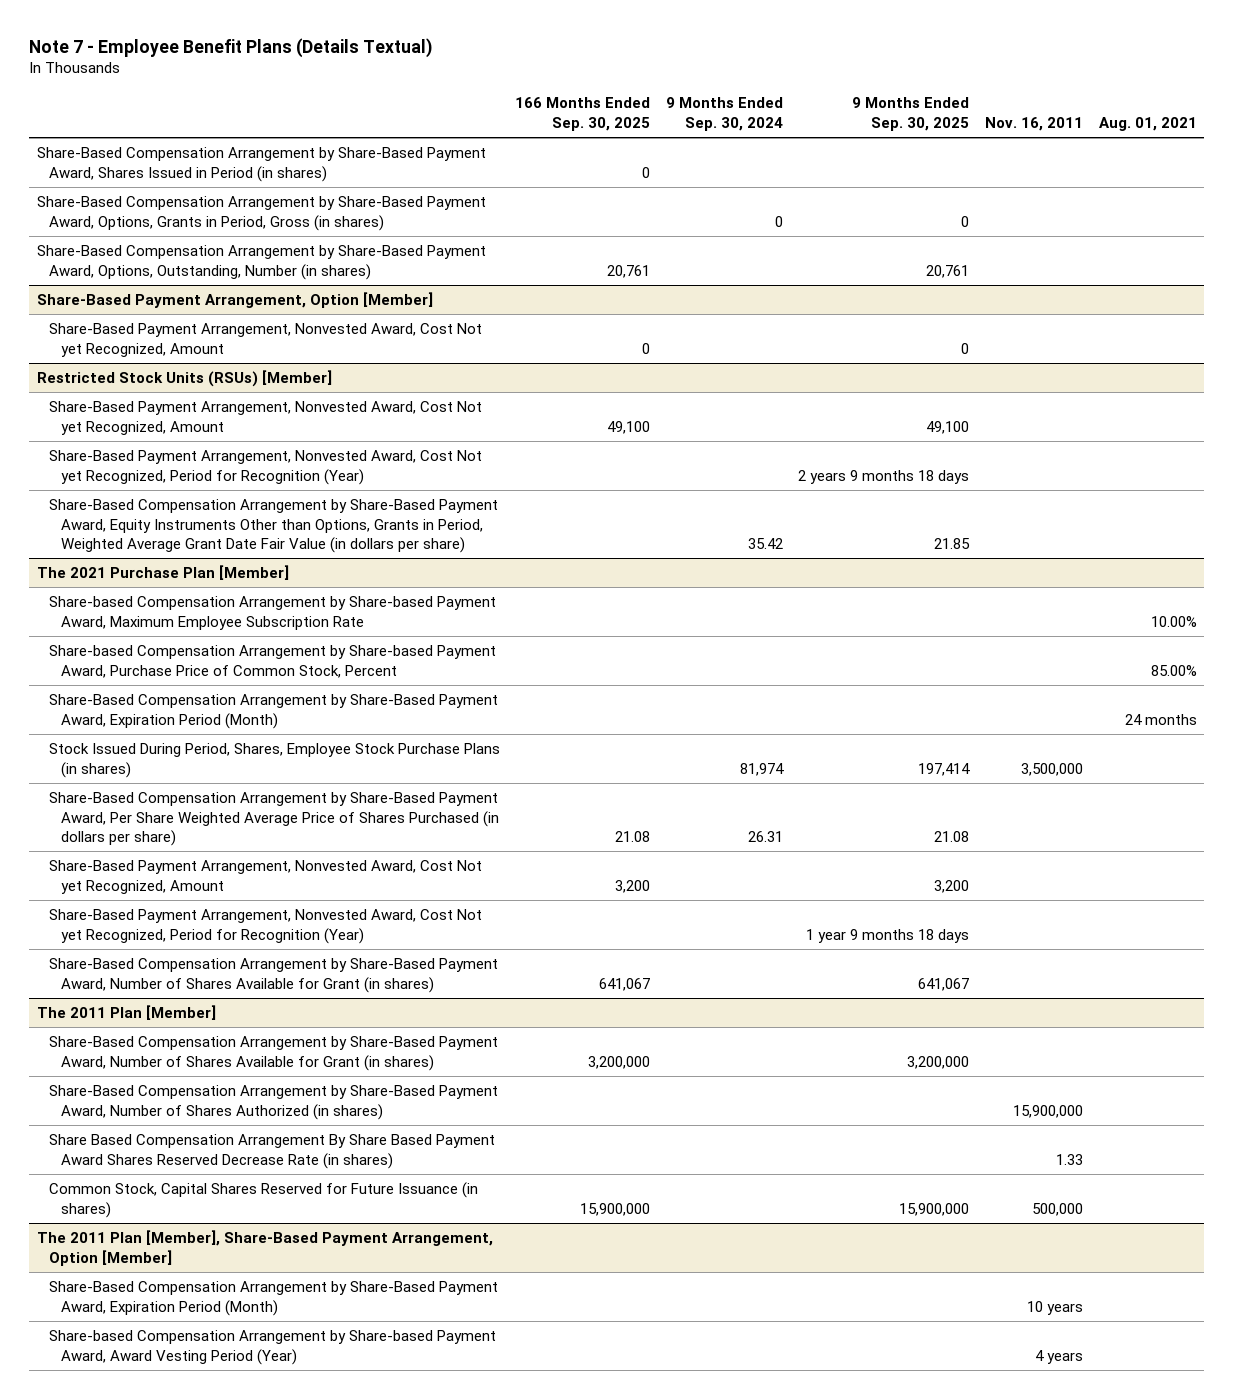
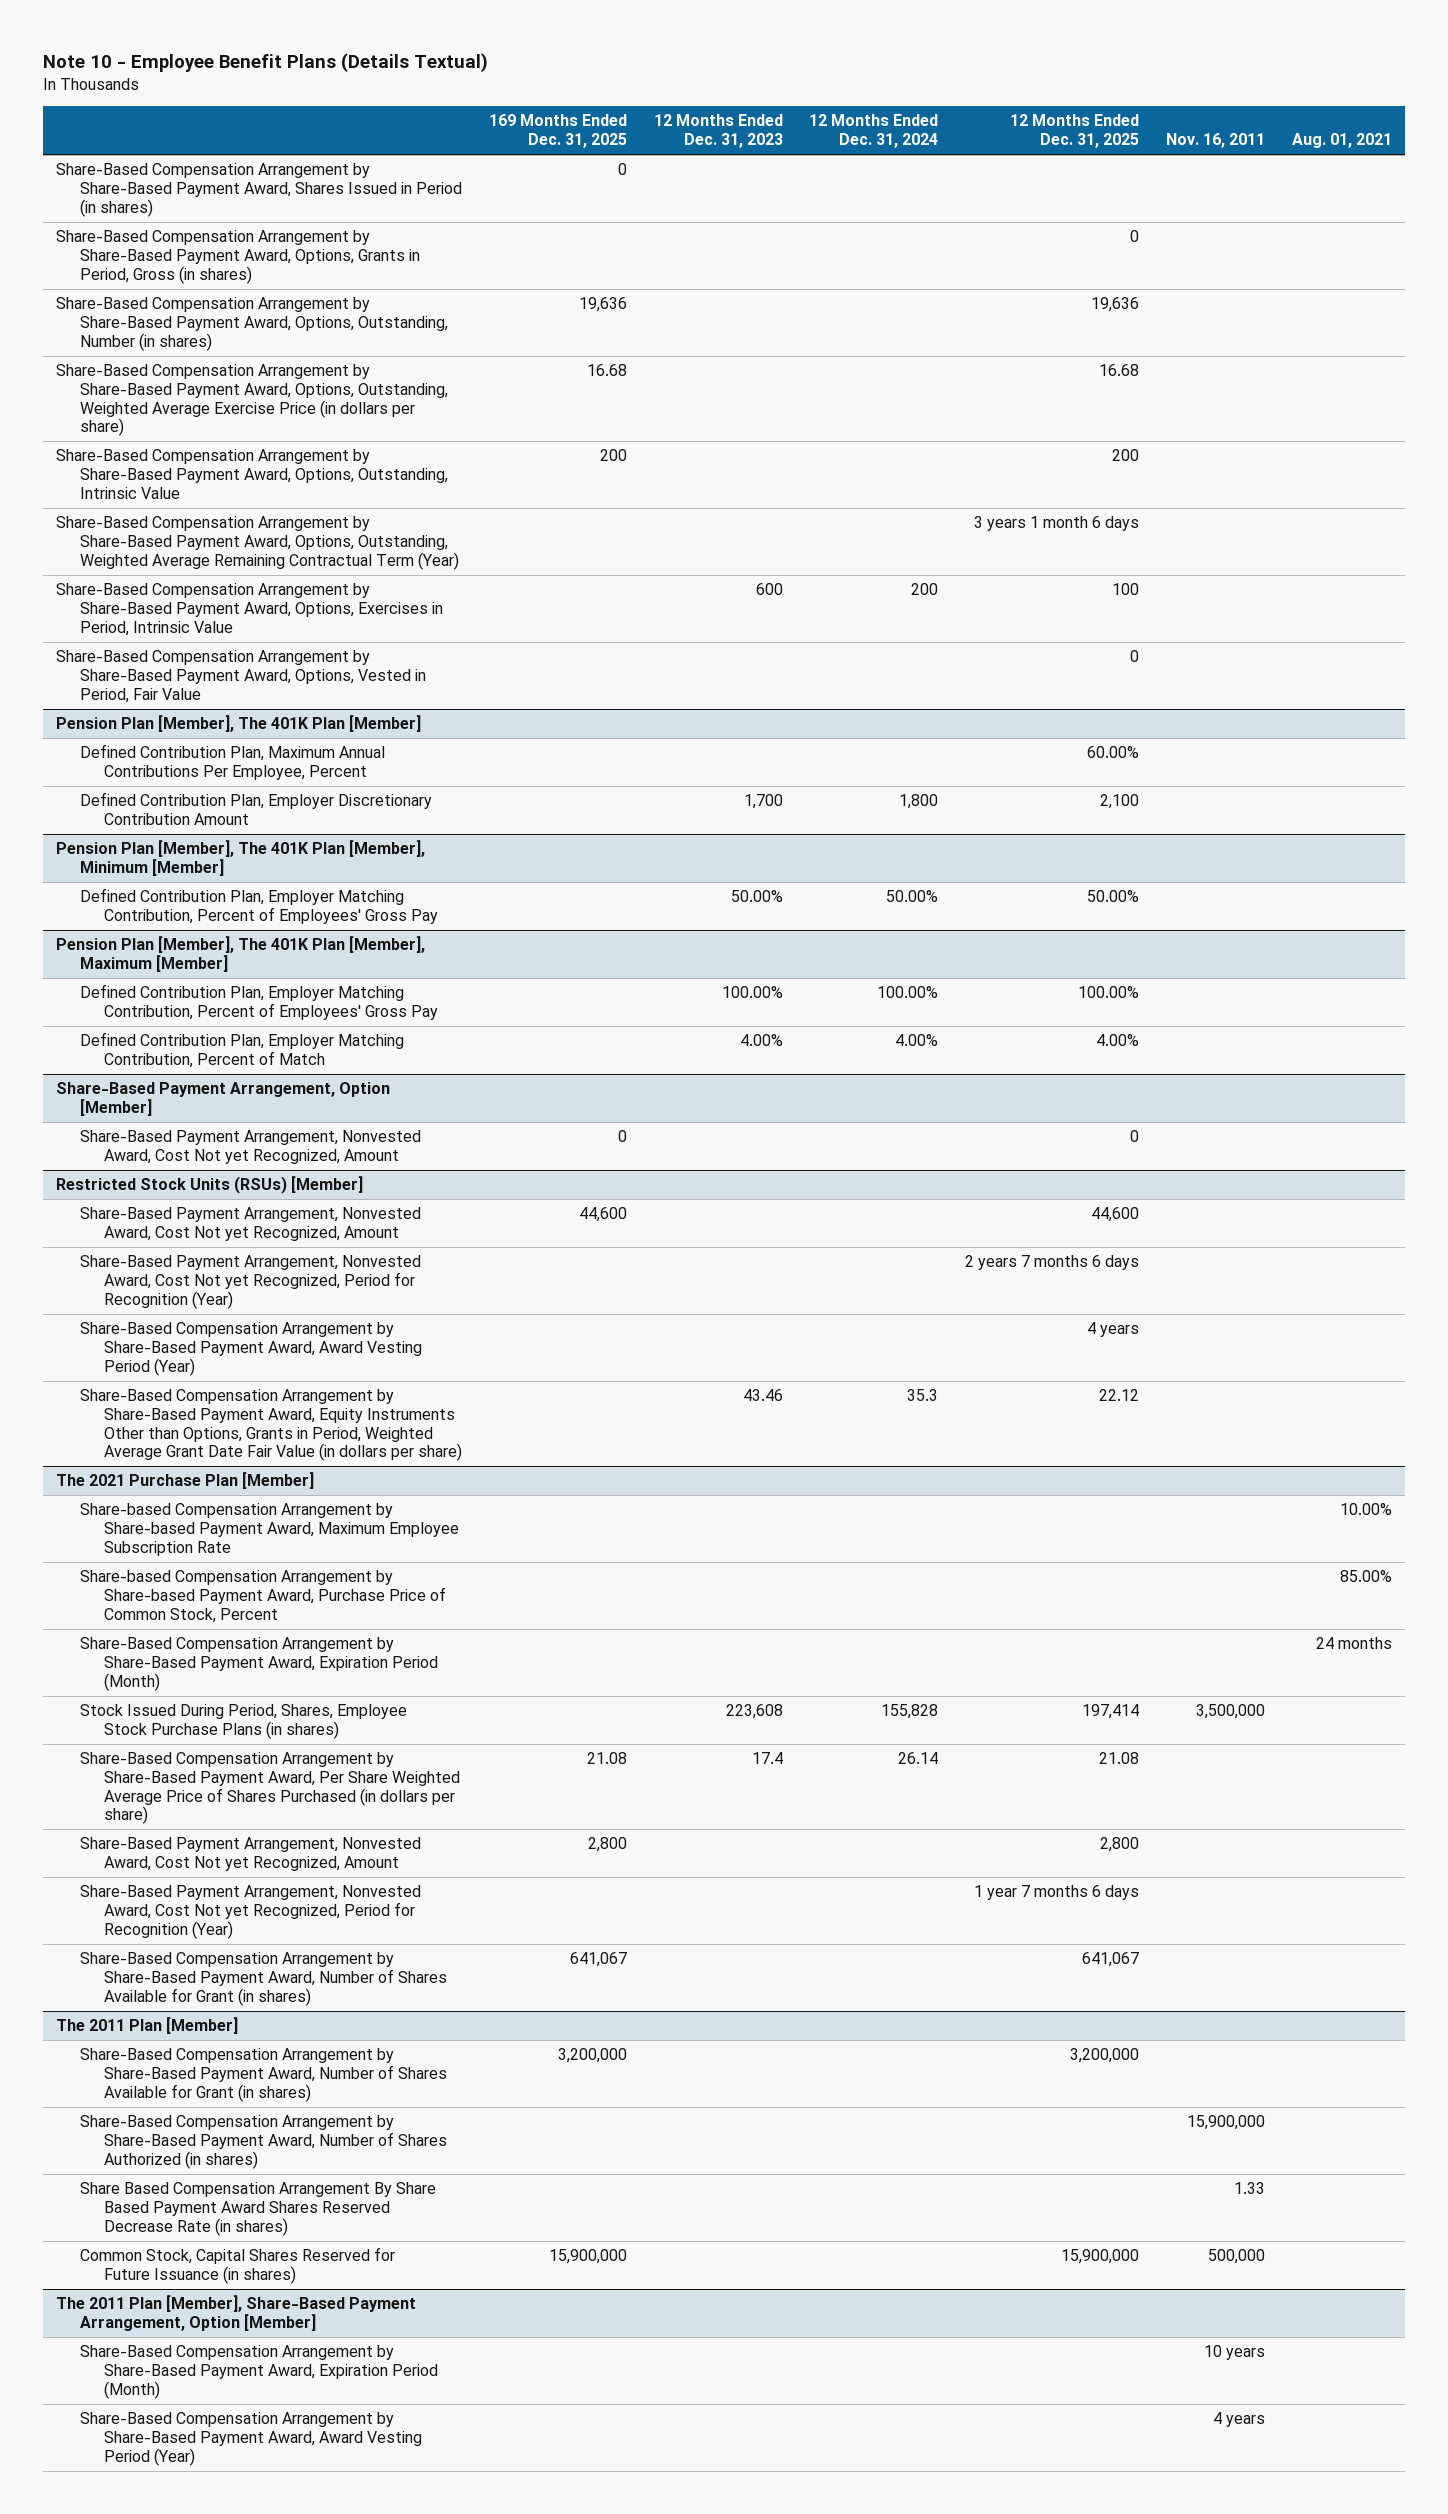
[28,37,432,58] Note 7 - Employee Benefit Plans (Details Textual) -> [42,52,488,72] Note 10 - Employee Benefit Plans (Details Textual)
[515,97,651,131] 166 Months Ended Sep. 30, 2025 -> none
[665,97,783,131] 9 Months Ended Sep. 30, 2024 -> none
[852,97,970,131] 9 Months Ended Sep. 30, 2025 -> none
none -> [488,114,627,149] 169 Months Ended Dec. 31, 2025
none -> [653,114,783,149] 12 Months Ended Dec. 31, 2023
none -> [809,114,939,149] 12 Months Ended Dec. 31, 2024
none -> [1010,114,1140,149] 12 Months Ended Dec. 31, 2025
none -> [56,364,449,437] Share-Based Compensation Arrangement by Share-Based Payment Award, Options, Outstanding, Weighted Average Exercise Price (in dollars per share)
none -> [56,449,449,499] Share-Based Compensation Arrangement by Share-Based Payment Award, Options, Outstanding, Intrinsic Value
none -> [56,516,460,570] Share-Based Compensation Arrangement by Share-Based Payment Award, Options, Outstanding, Weighted Average Remaining Contractual Term (Year)
none -> [56,583,444,636] Share-Based Compensation Arrangement by Share-Based Payment Award, Options, Exercises in Period, Intrinsic Value
none -> [56,650,427,703] Share-Based Compensation Arrangement by Share-Based Payment Award, Options, Vested in Period, Fair Value
none -> [56,715,422,733] Pension Plan [Member], The 401K Plan [Member]
none -> [80,744,386,781] Defined Contribution Plan, Maximum Annual Contributions Per Employee, Percent
none -> [80,792,433,826] Defined Contribution Plan, Employer Discretionary Contribution Amount
none -> [56,840,426,877] Pension Plan [Member], The 401K Plan [Member], Minimum [Member]
none -> [80,888,438,925] Defined Contribution Plan, Employer Matching Contribution, Percent of Employees' Gross Pay
none -> [56,936,426,973] Pension Plan [Member], The 401K Plan [Member], Maximum [Member]
none -> [80,984,438,1021] Defined Contribution Plan, Employer Matching Contribution, Percent of Employees' Gross Pay
none -> [80,1032,405,1069] Defined Contribution Plan, Employer Matching Contribution, Percent of Match
none -> [80,1322,422,1376] Share-Based Compensation Arrangement by Share-Based Payment Award, Award Vesting Period (Year)
[48,1330,496,1365] Share-based Compensation Arrangement by Share-based Payment Award, Award Vesting Period (Year) -> [80,2412,422,2466] Share-Based Compensation Arrangement by Share-Based Payment Award, Award Vesting Period (Year)

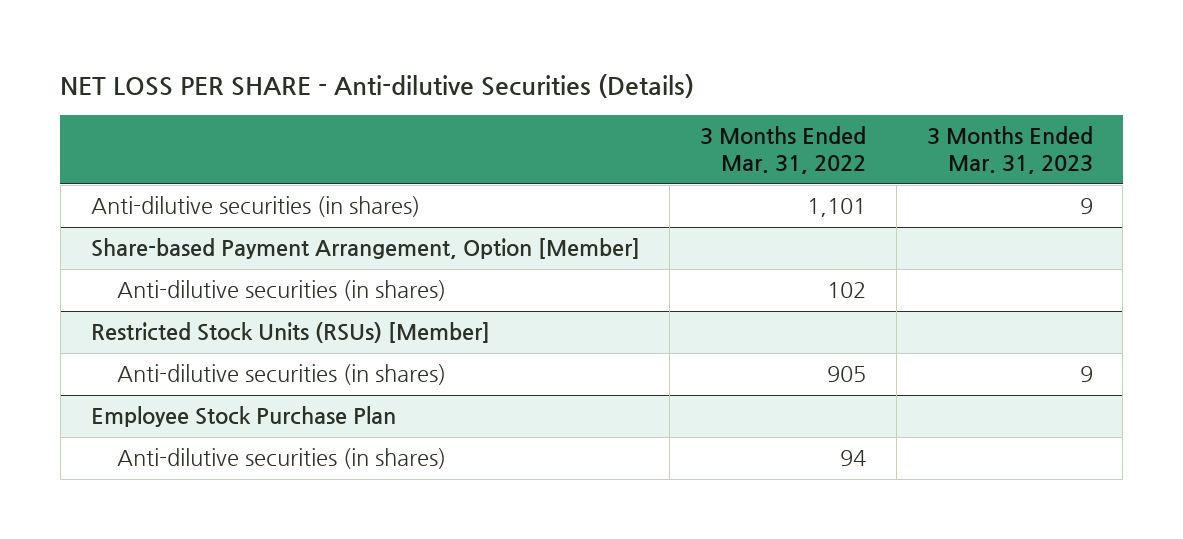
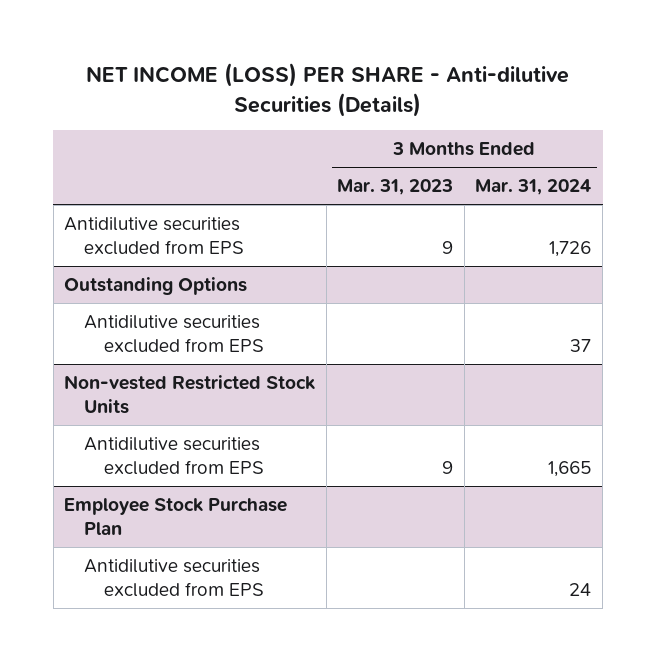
[60,73,695,98] NET LOSS PER SHARE - Anti-dilutive Securities (Details) -> [85,63,569,117] NET INCOME (LOSS) PER SHARE - Anti-dilutive Securities (Details)
[700,126,867,175] 3 Months Ended Mar. 31, 2022 -> none
none -> [475,179,592,196] Mar. 31, 2024
[90,196,420,218] Anti-dilutive securities (in shares) -> [64,216,245,256] Antidilutive securities excluded from EPS
[90,238,640,260] Share-based Payment Arrangement, Option [Member] -> [64,276,248,295] Outstanding Options
[117,280,447,302] Anti-dilutive securities (in shares) -> [84,314,264,354] Antidilutive securities excluded from EPS
[90,322,490,344] Restricted Stock Units (RSUs) [Member] -> [64,374,316,415] Non-vested Restricted Stock Units
[117,364,447,386] Anti-dilutive securities (in shares) -> [84,436,264,476] Antidilutive securities excluded from EPS
[117,448,447,470] Anti-dilutive securities (in shares) -> [84,558,264,598] Antidilutive securities excluded from EPS

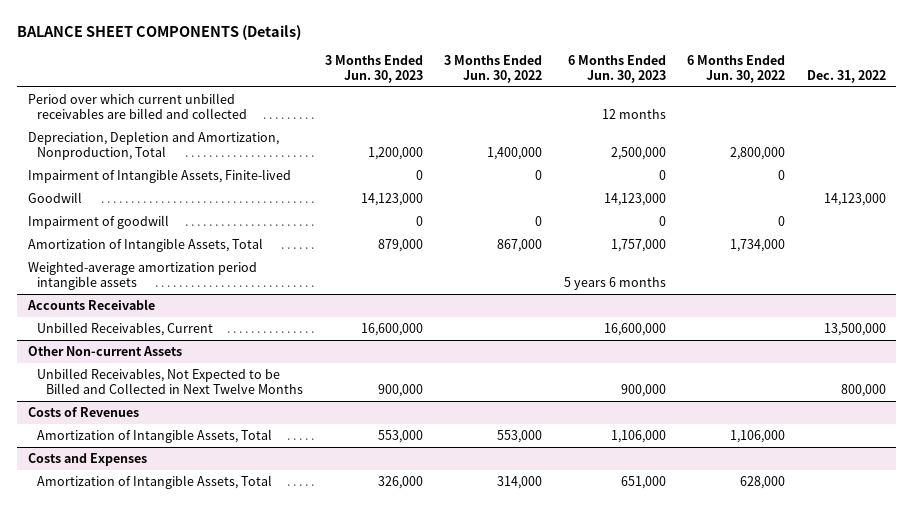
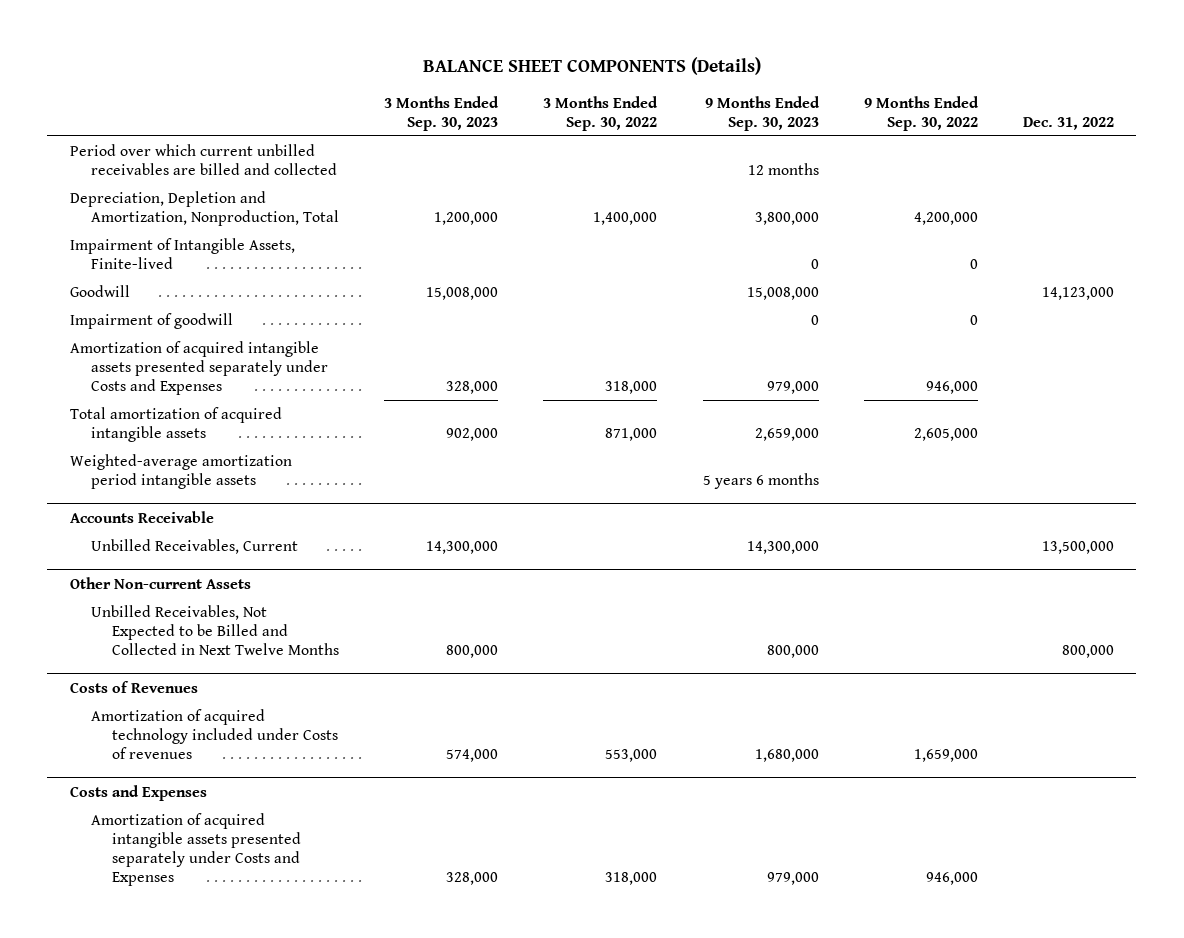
[324,55,423,84] 3 Months Ended Jun. 30, 2023 -> none
[444,55,543,84] 3 Months Ended Jun. 30, 2022 -> none
[567,55,666,84] 6 Months Ended Jun. 30, 2023 -> none
[687,55,786,84] 6 Months Ended Jun. 30, 2022 -> none
none -> [384,95,500,131] 3 Months Ended Sep. 30, 2023
none -> [543,95,659,131] 3 Months Ended Sep. 30, 2022
none -> [704,95,820,131] 9 Months Ended Sep. 30, 2023
none -> [863,95,979,131] 9 Months Ended Sep. 30, 2022
[27,238,263,253] Amortization of Intangible Assets, Total -> [69,341,328,396] Amortization of acquired intangible assets presented separately under Costs and Expenses
none -> [69,407,282,443] Total amortization of acquired intangible assets
[36,429,272,444] Amortization of Intangible Assets, Total -> none
none -> [90,709,339,760] Amortization of acquired technology included under Costs of revenues
[36,475,272,490] Amortization of Intangible Assets, Total -> [90,813,302,887] Amortization of acquired intangible assets presented separately under Costs and Expenses

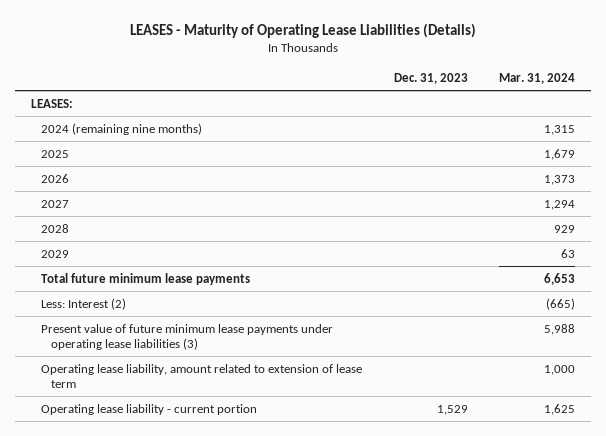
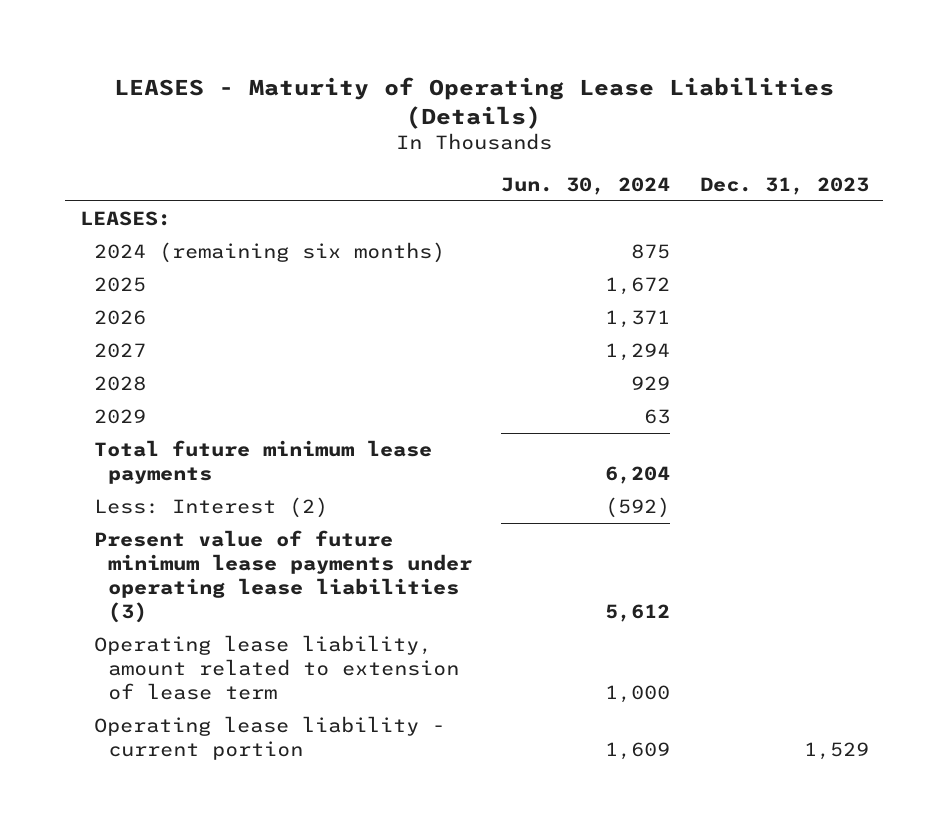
[499,72,576,84] Mar. 31, 2024 -> none
none -> [501,177,671,196] Jun. 30, 2024
[40,122,202,135] 2024 (remaining nine months) -> [93,241,445,263] 2024 (remaining six months)

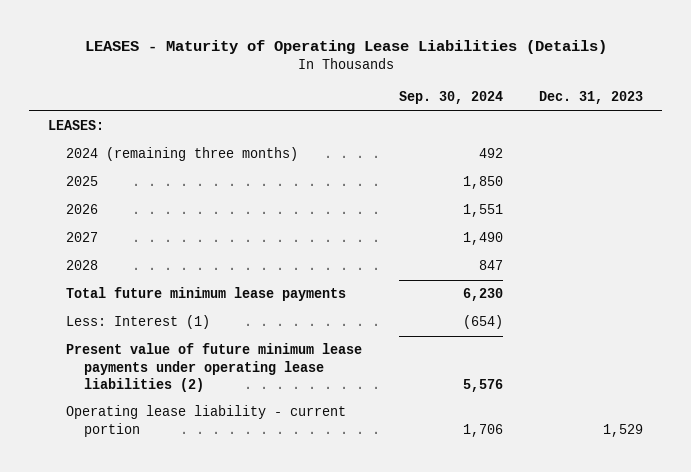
[501,177,671,196] Jun. 30, 2024 -> none
none -> [398,91,503,105] Sep. 30, 2024
[93,241,445,263] 2024 (remaining six months) -> [65,147,298,162] 2024 (remaining three months)
[93,408,146,424] 2029 -> none
[93,634,459,701] Operating lease liability, amount related to extension of lease term -> none
[93,496,328,518] Less: Interest (2) -> [65,315,210,330] Less: Interest (1)
[93,529,473,624] Present value of future minimum lease payments under operating lease liabilities (3) -> [65,343,362,393] Present value of future minimum lease payments under operating lease liabilities (2)

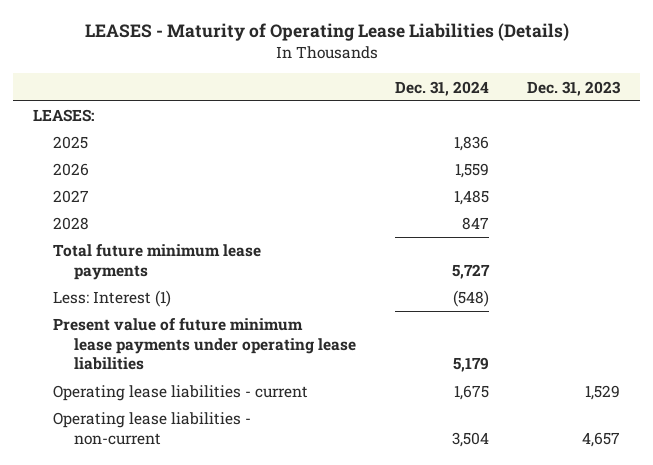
[398,91,503,105] Sep. 30, 2024 -> none
none -> [394,80,489,96] Dec. 31, 2024
[65,147,298,162] 2024 (remaining three months) -> none
[65,343,362,393] Present value of future minimum lease payments under operating lease liabilities (2) -> [53,318,356,371] Present value of future minimum lease payments under operating lease liabilities
[65,405,346,437] Operating lease liability - current portion -> [53,385,309,402] Operating lease liabilities - current
none -> [53,412,252,445] Operating lease liabilities - non-current

